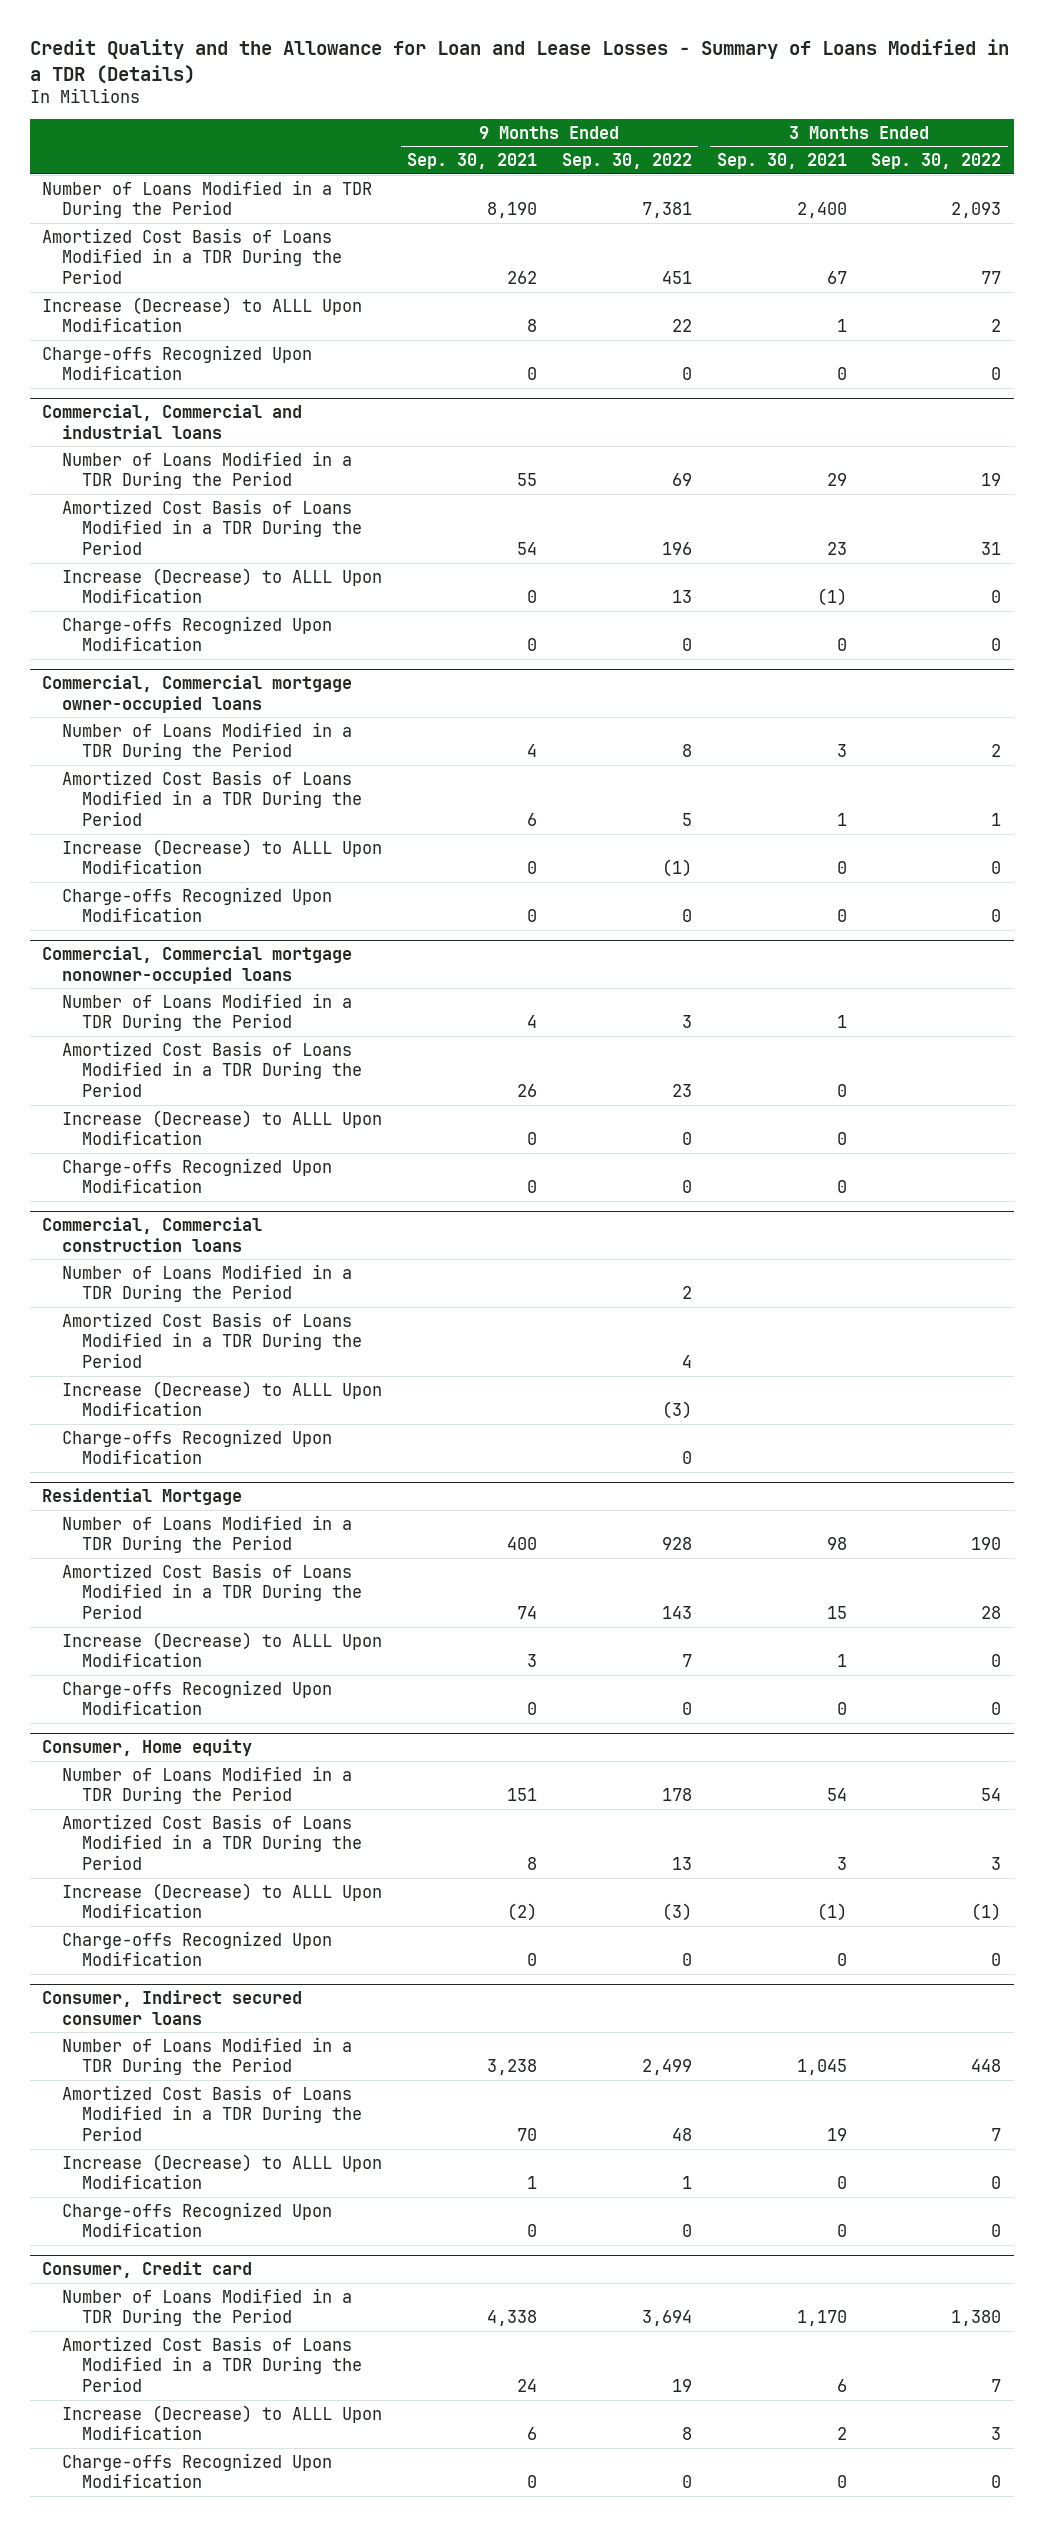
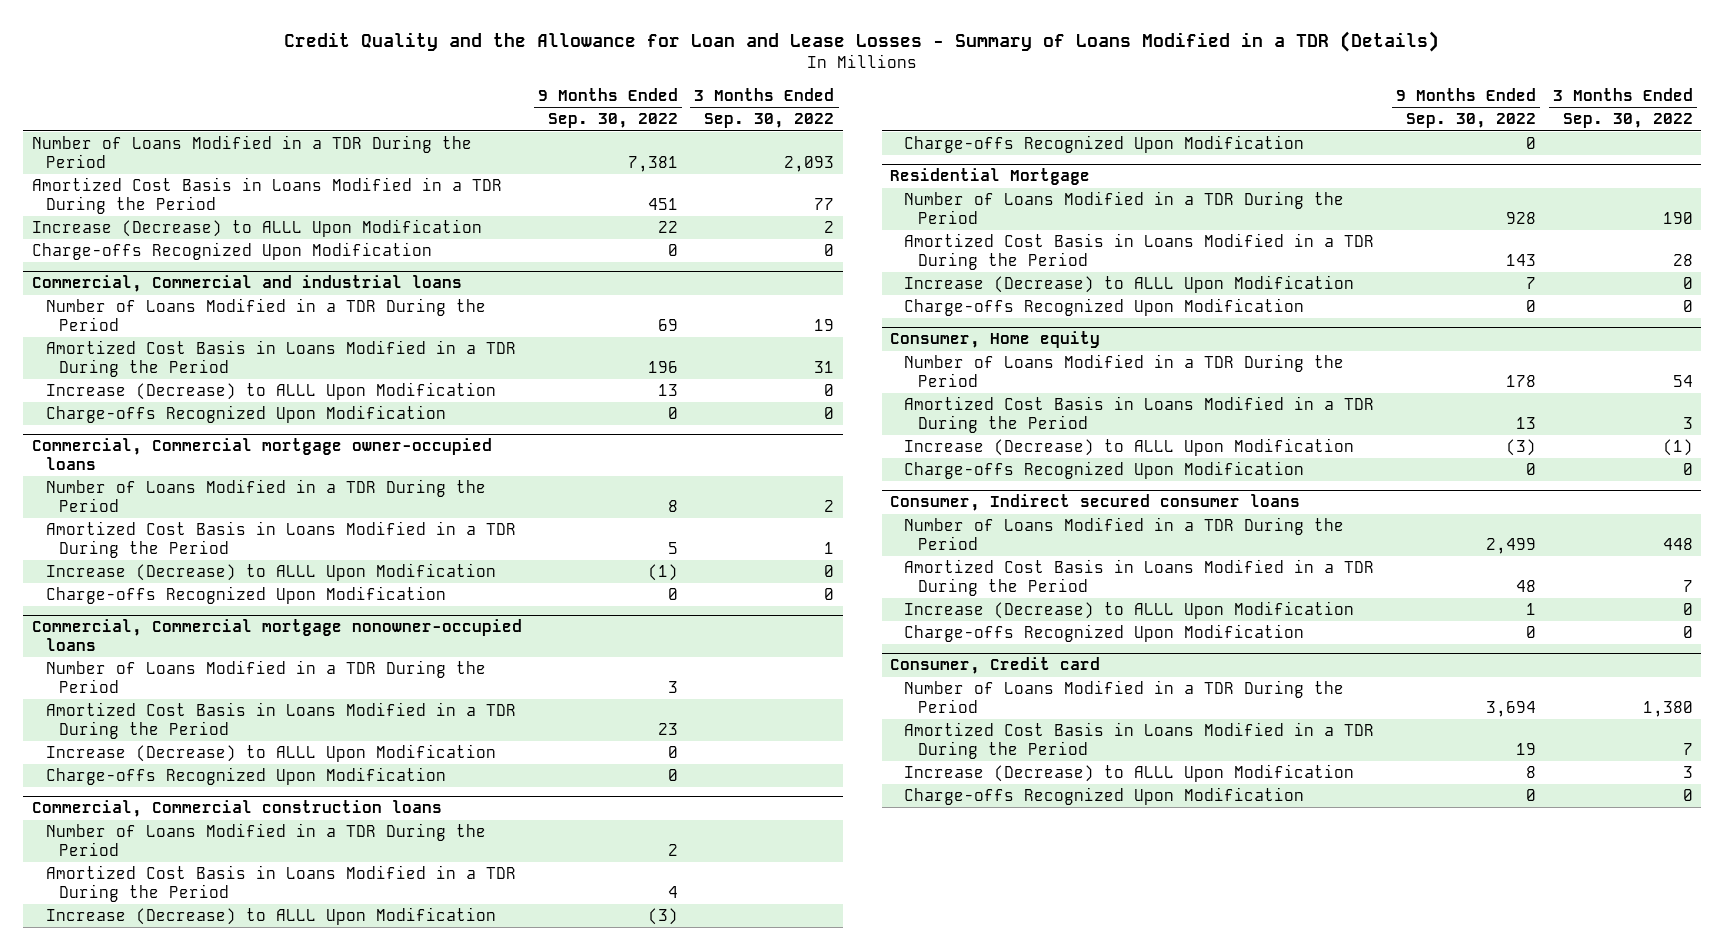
[407,153,538,170] Sep. 30, 2021 -> none
[716,153,847,170] Sep. 30, 2021 -> none
[42,227,343,284] Amortized Cost Basis of Loans Modified in a TDR During the Period -> [31,177,502,214] Amortized Cost Basis in Loans Modified in a TDR During the Period
[62,498,363,555] Amortized Cost Basis of Loans Modified in a TDR During the Period -> [45,340,516,377] Amortized Cost Basis in Loans Modified in a TDR During the Period
[62,769,363,826] Amortized Cost Basis of Loans Modified in a TDR During the Period -> [45,521,516,558] Amortized Cost Basis in Loans Modified in a TDR During the Period
[62,1040,363,1097] Amortized Cost Basis of Loans Modified in a TDR During the Period -> [45,702,516,739] Amortized Cost Basis in Loans Modified in a TDR During the Period
[62,1311,363,1368] Amortized Cost Basis of Loans Modified in a TDR During the Period -> [45,865,516,902] Amortized Cost Basis in Loans Modified in a TDR During the Period
[62,1562,363,1619] Amortized Cost Basis of Loans Modified in a TDR During the Period -> [903,233,1374,270] Amortized Cost Basis in Loans Modified in a TDR During the Period
[62,1813,363,1870] Amortized Cost Basis of Loans Modified in a TDR During the Period -> [903,396,1374,433] Amortized Cost Basis in Loans Modified in a TDR During the Period
[62,2084,363,2141] Amortized Cost Basis of Loans Modified in a TDR During the Period -> [903,559,1374,596] Amortized Cost Basis in Loans Modified in a TDR During the Period
[62,2335,363,2392] Amortized Cost Basis of Loans Modified in a TDR During the Period -> [903,722,1374,759] Amortized Cost Basis in Loans Modified in a TDR During the Period

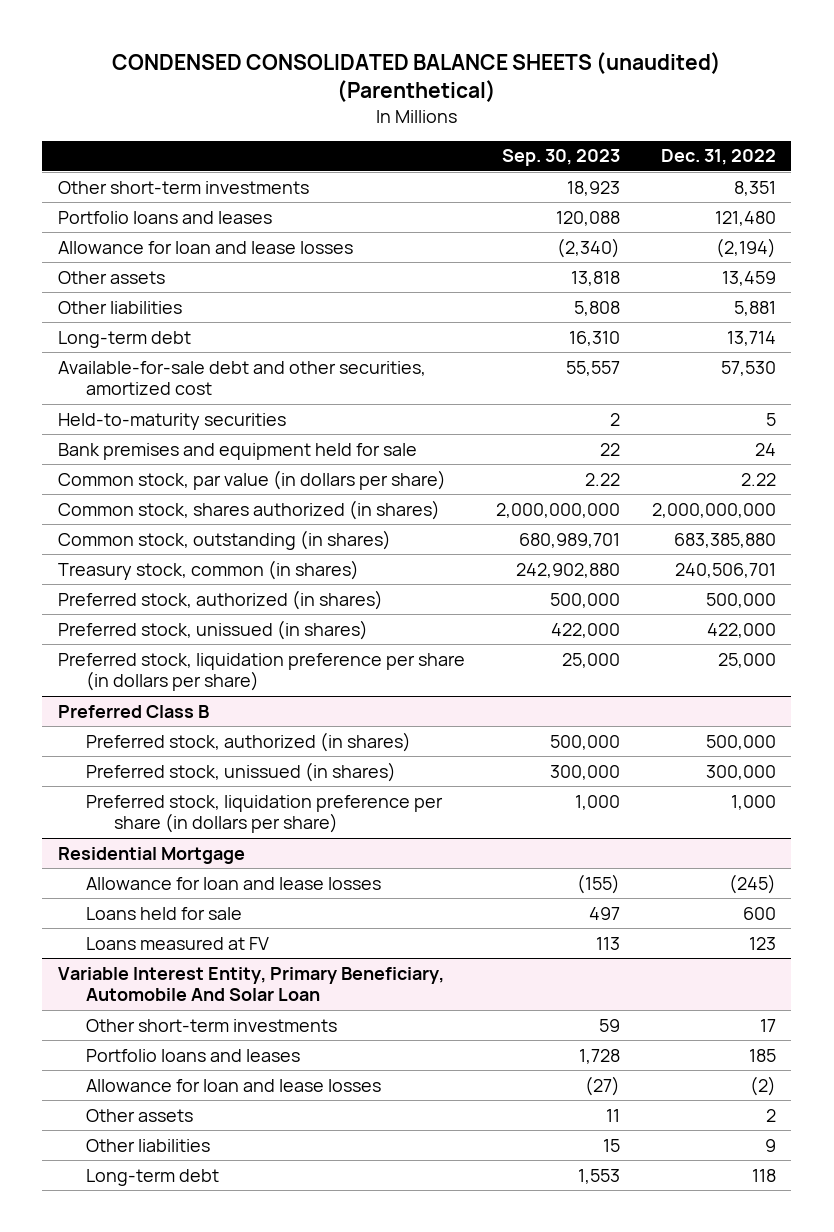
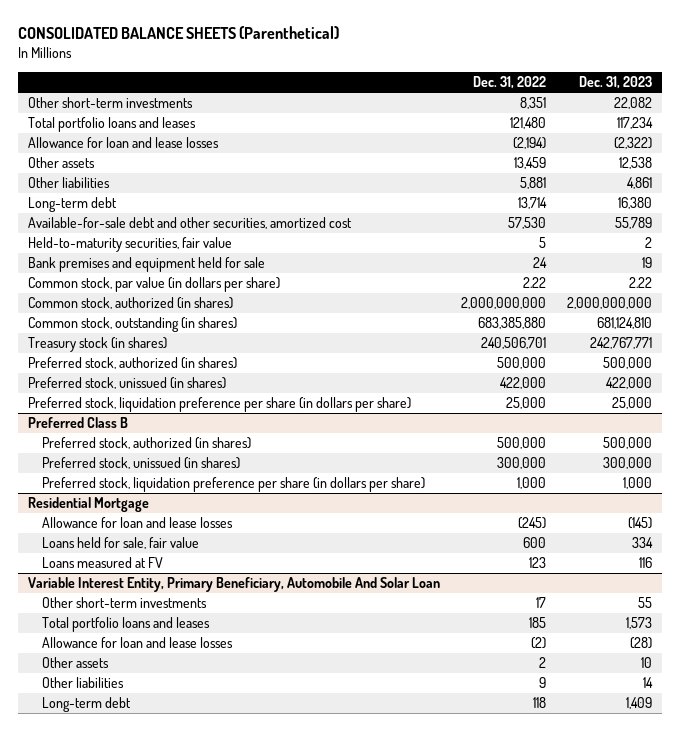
[111,52,721,103] CONDENSED CONSOLIDATED BALANCE SHEETS (unaudited) (Parenthetical) -> [17,26,339,40] CONSOLIDATED BALANCE SHEETS (Parenthetical)
[502,149,621,167] Sep. 30, 2023 -> none
none -> [578,75,652,89] Dec. 31, 2023
[57,210,272,224] Portfolio loans and leases -> [28,117,197,133] Total portfolio loans and leases
[57,412,286,430] Held-to-maturity securities -> [28,237,233,253] Held-to-maturity securities, fair value
[57,499,440,520] Common stock, shares authorized (in shares) -> [28,297,234,310] Common stock, authorized (in shares)
[57,559,359,580] Treasury stock, common (in shares) -> [28,337,168,353] Treasury stock (in shares)
[86,906,243,920] Loans held for sale -> [41,537,199,550] Loans held for sale, fair value
[86,1048,301,1062] Portfolio loans and leases -> [41,617,210,633] Total portfolio loans and leases

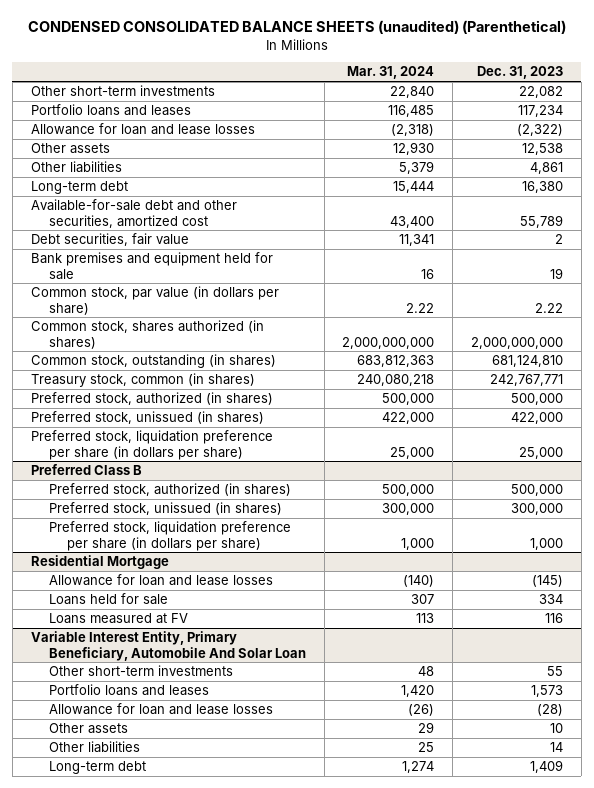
[17,26,339,40] CONSOLIDATED BALANCE SHEETS (Parenthetical) -> [27,20,566,35] CONDENSED CONSOLIDATED BALANCE SHEETS (unaudited) (Parenthetical)
[472,75,546,89] Dec. 31, 2022 -> none
none -> [347,66,435,80] Mar. 31, 2024
[28,117,197,133] Total portfolio loans and leases -> [30,104,191,117] Portfolio loans and leases
[28,237,233,253] Held-to-maturity securities, fair value -> [30,233,189,247] Debt securities, fair value
[28,297,234,310] Common stock, authorized (in shares) -> [30,320,264,349] Common stock, shares authorized (in shares)
[28,337,168,353] Treasury stock (in shares) -> [30,373,255,388] Treasury stock, common (in shares)
[41,537,199,550] Loans held for sale, fair value -> [48,593,168,606] Loans held for sale
[41,617,210,633] Total portfolio loans and leases -> [48,684,209,697] Portfolio loans and leases

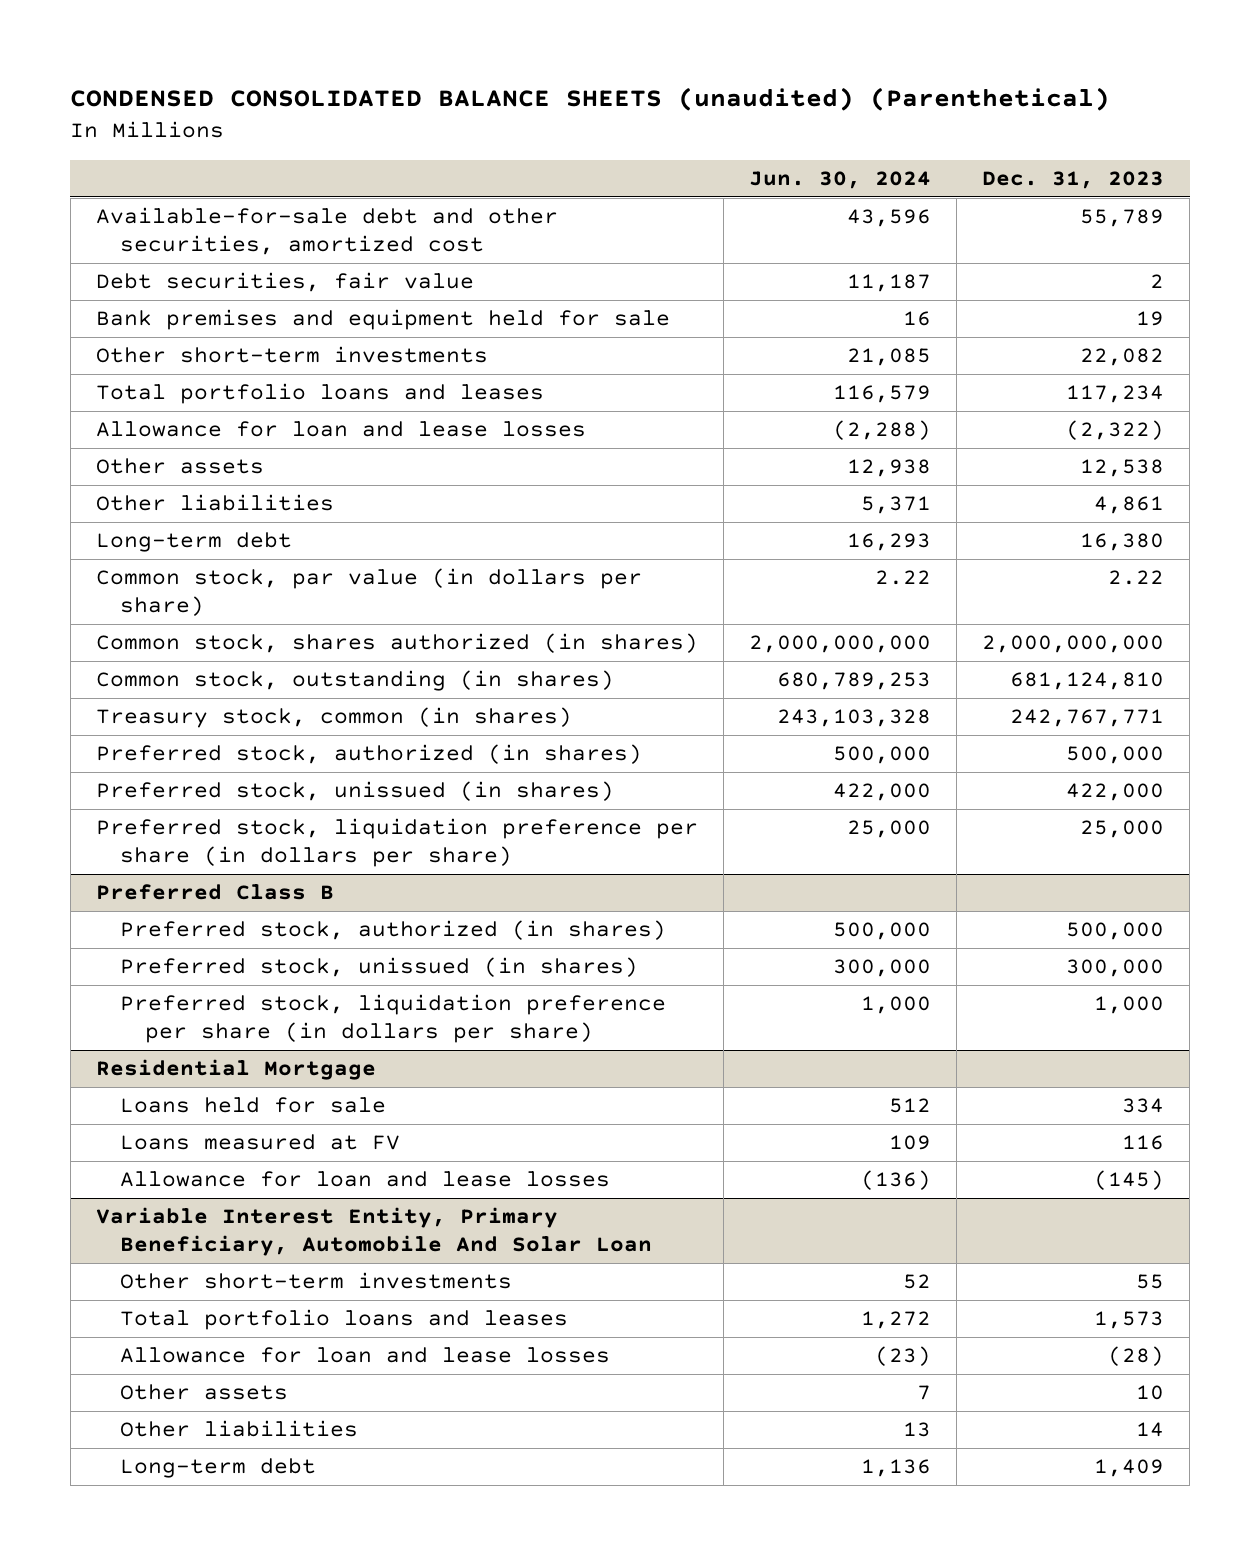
[347,66,435,80] Mar. 31, 2024 -> none
none -> [748,171,931,190] Jun. 30, 2024
[30,199,237,228] Available-for-sale debt and other securities, amortized cost -> [95,207,558,256] Available-for-sale debt and other securities, amortized cost
[30,233,189,247] Debt securities, fair value -> [95,272,474,293] Debt securities, fair value
[30,252,273,280] Bank premises and equipment held for sale -> [95,309,670,331] Bank premises and equipment held for sale
[30,104,191,117] Portfolio loans and leases -> [95,383,544,405] Total portfolio loans and leases
[48,574,273,587] Allowance for loan and lease losses -> [120,1171,611,1188] Allowance for loan and lease losses
[48,684,209,697] Portfolio loans and leases -> [120,1309,569,1331] Total portfolio loans and leases

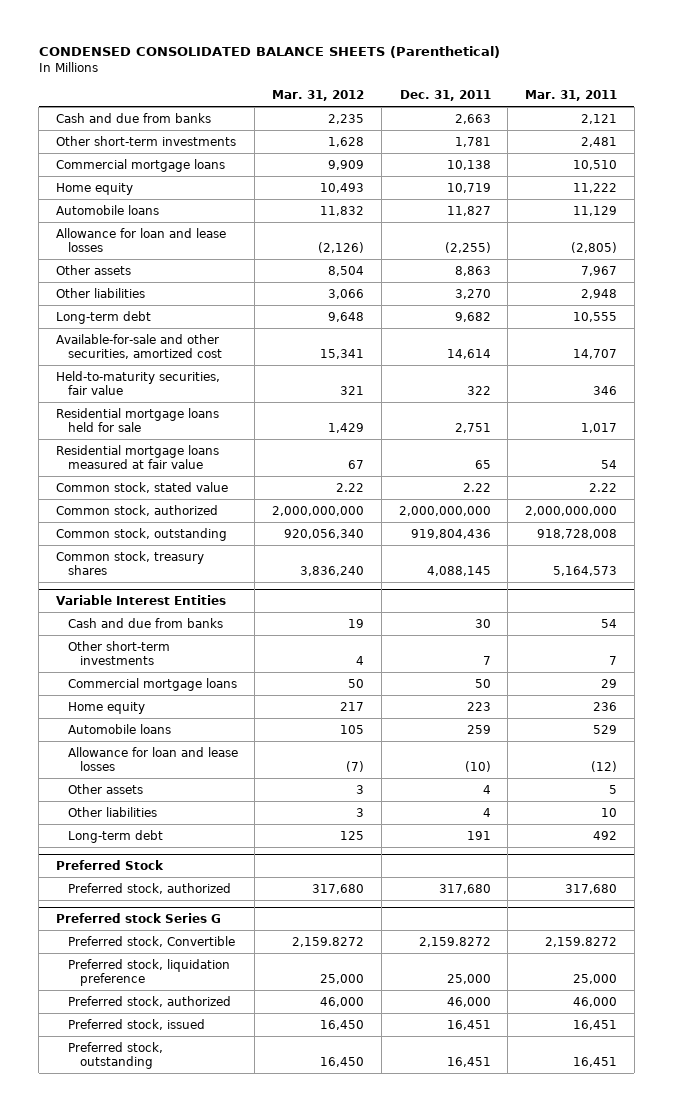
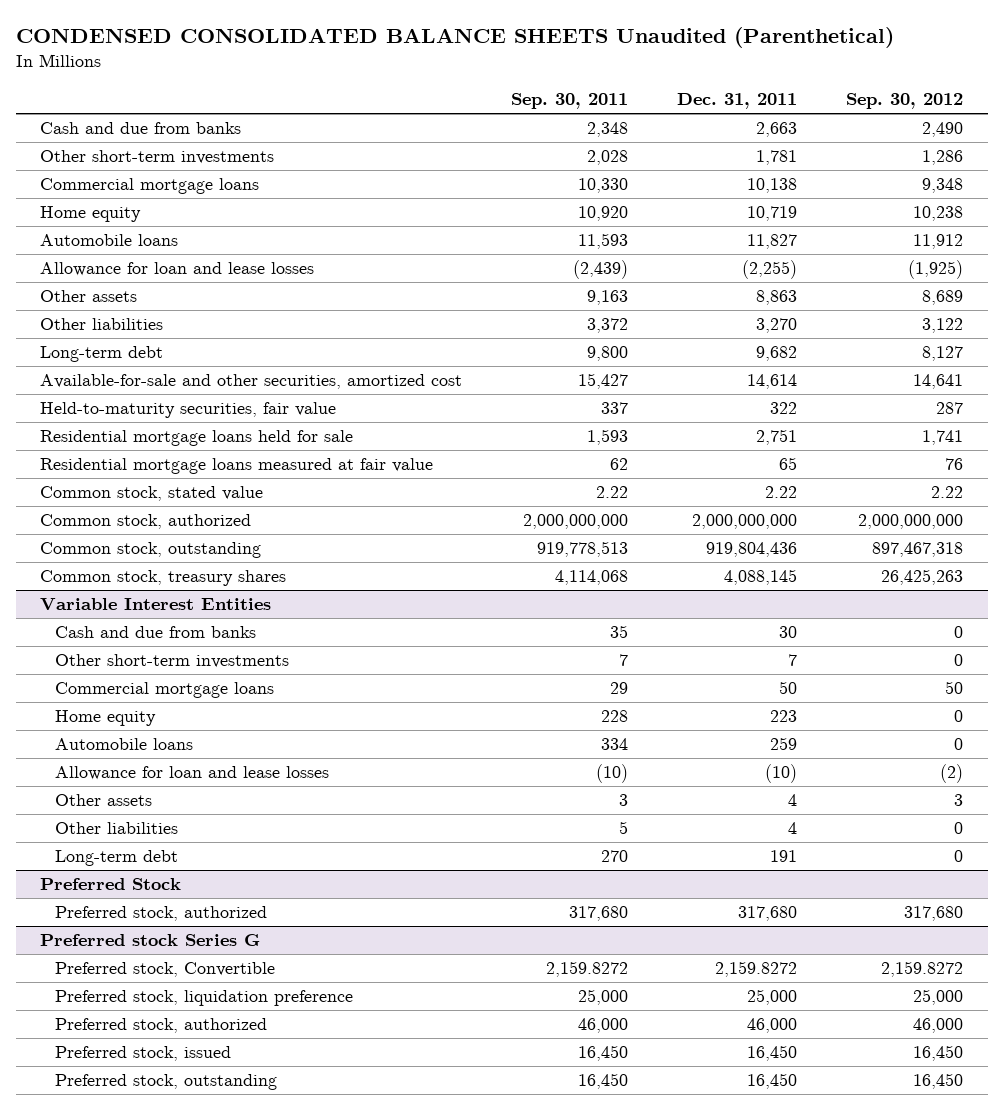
[38,46,500,59] CONDENSED CONSOLIDATED BALANCE SHEETS (Parenthetical) -> [15,27,894,49] CONDENSED CONSOLIDATED BALANCE SHEETS Unaudited (Parenthetical)
[272,90,365,102] Mar. 31, 2012 -> none
[525,90,618,102] Mar. 31, 2011 -> none
none -> [511,93,629,110] Sep. 30, 2011
none -> [846,93,964,110] Sep. 30, 2012
[446,1019,491,1030] 16,451 -> [747,1045,798,1062] 16,450
[446,1057,491,1068] 16,451 -> [747,1073,798,1090] 16,450

